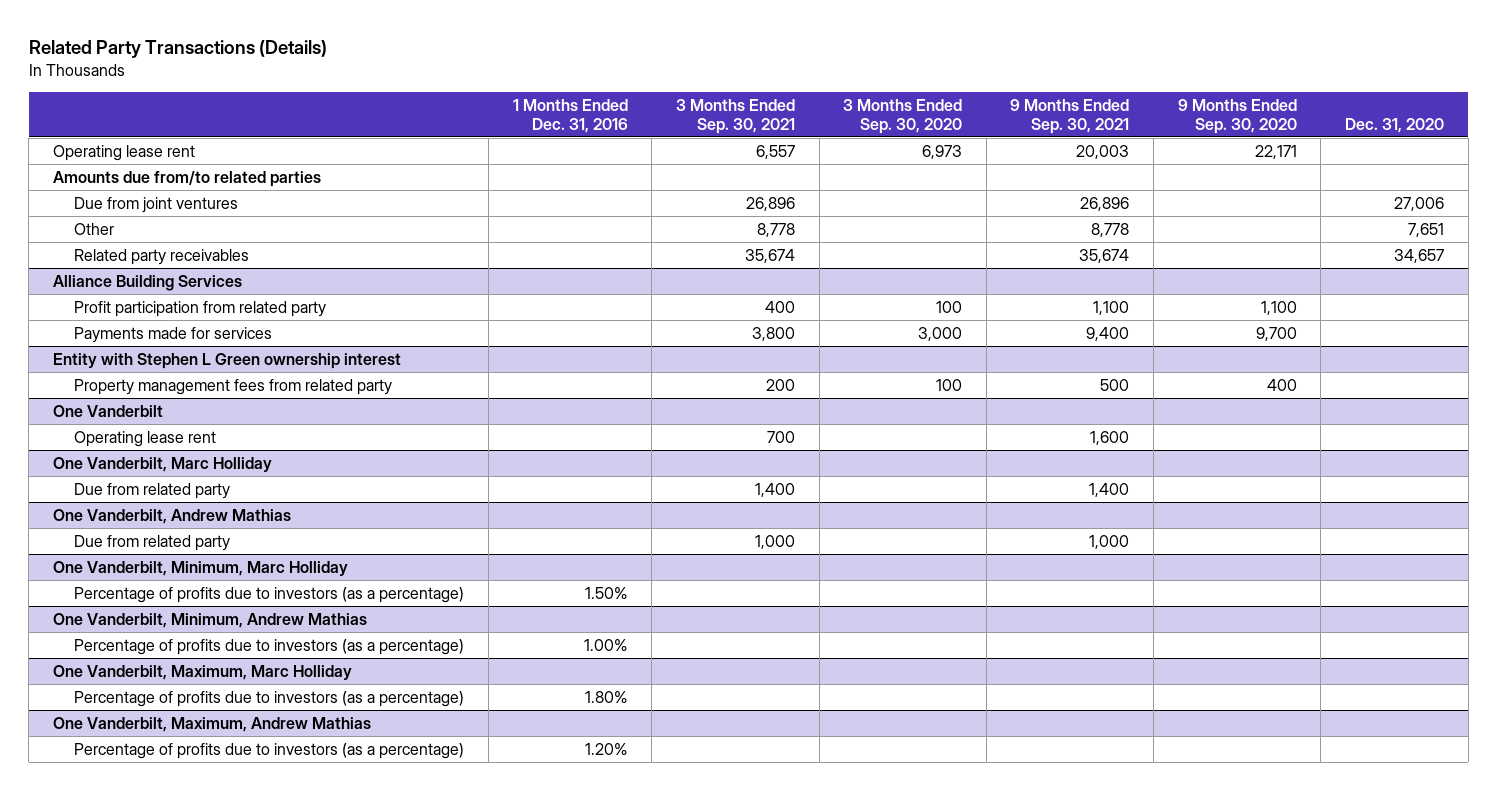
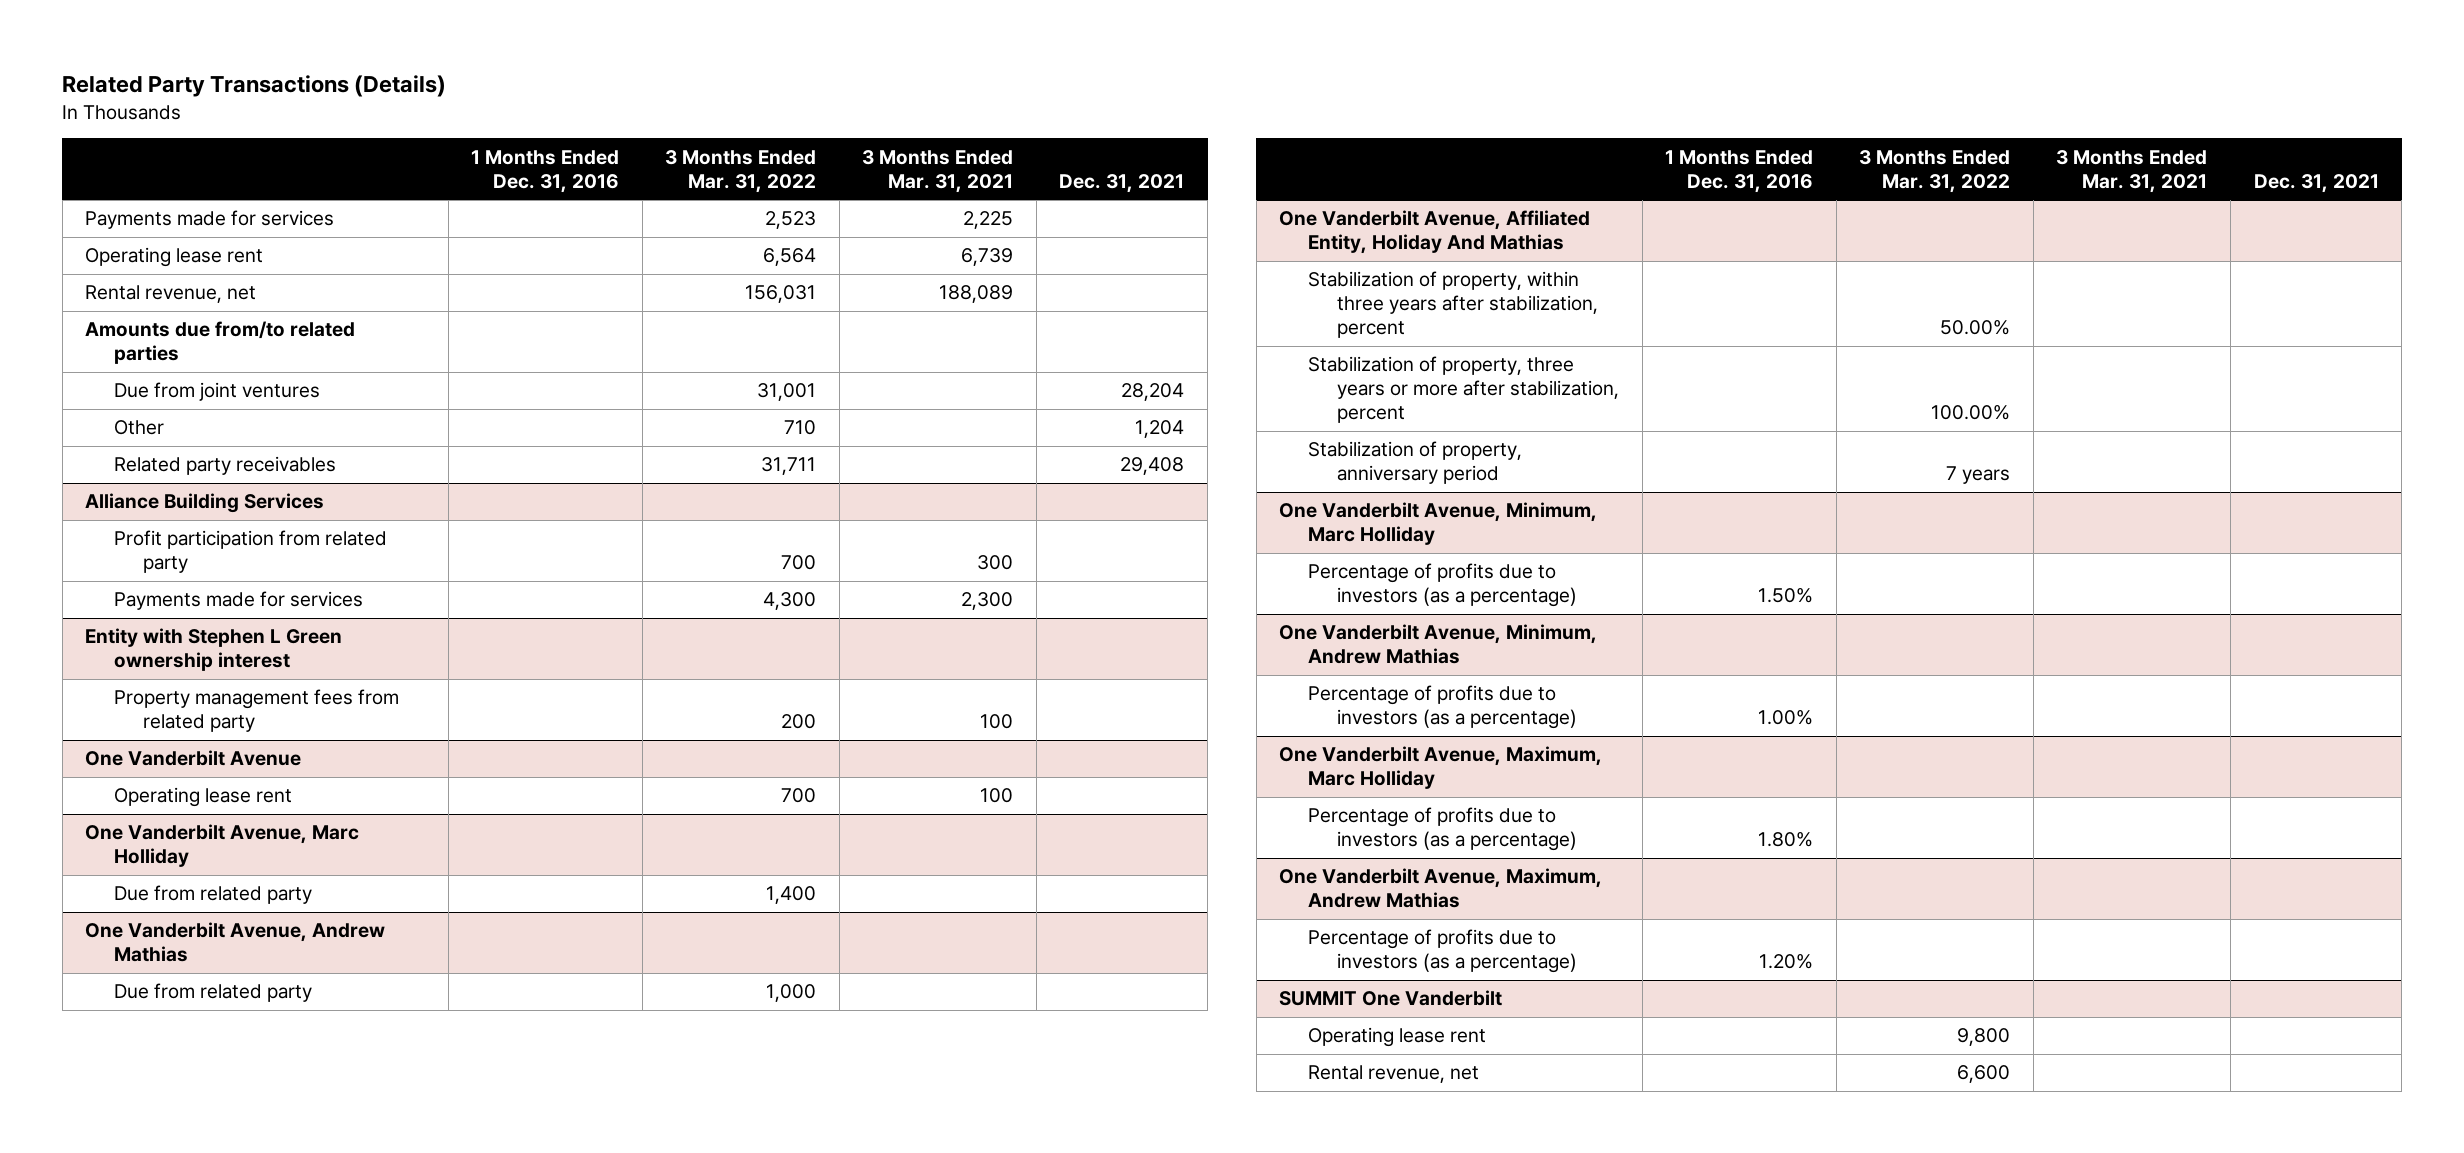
[675,98,795,134] 3 Months Ended Sep. 30, 2021 -> none
[843,98,963,134] 3 Months Ended Sep. 30, 2020 -> none
[1010,98,1130,134] 9 Months Ended Sep. 30, 2021 -> none
[1177,98,1297,134] 9 Months Ended Sep. 30, 2020 -> none
[1344,117,1444,133] Dec. 31, 2020 -> none
none -> [665,149,817,193] 3 Months Ended Mar. 31, 2022
none -> [862,149,1014,193] 3 Months Ended Mar. 31, 2021
none -> [1059,173,1185,193] Dec. 31, 2021
none -> [85,210,335,230] Payments made for services
none -> [85,285,257,304] Rental revenue, net
[52,404,163,417] One Vanderbilt -> [85,750,302,767] One Vanderbilt Avenue
[52,456,272,472] One Vanderbilt, Marc Holliday -> [85,824,360,868] One Vanderbilt Avenue, Marc Holliday
[52,508,291,524] One Vanderbilt, Andrew Mathias -> [85,922,386,963] One Vanderbilt Avenue, Andrew Mathias
none -> [1279,210,1591,255] One Vanderbilt Avenue, Affiliated Entity, Holiday And Mathias
none -> [1308,271,1599,339] Stabilization of property, within three years after stabilization, percent
none -> [1308,356,1620,424] Stabilization of property, three years or more after stabilization, percent
none -> [1308,441,1523,485] Stabilization of property, anniversary period
[52,560,348,576] One Vanderbilt, Minimum, Marc Holliday -> [1279,502,1598,546] One Vanderbilt Avenue, Minimum, Marc Holliday
[52,612,367,628] One Vanderbilt, Minimum, Andrew Mathias -> [1279,624,1598,665] One Vanderbilt Avenue, Minimum, Andrew Mathias
[52,664,352,680] One Vanderbilt, Maximum, Marc Holliday -> [1279,746,1603,790] One Vanderbilt Avenue, Maximum, Marc Holliday
[52,716,371,732] One Vanderbilt, Maximum, Andrew Mathias -> [1279,868,1603,909] One Vanderbilt Avenue, Maximum, Andrew Mathias
none -> [1279,990,1503,1007] SUMMIT One Vanderbilt
none -> [1308,1027,1487,1048] Operating lease rent
none -> [1308,1065,1480,1084] Rental revenue, net

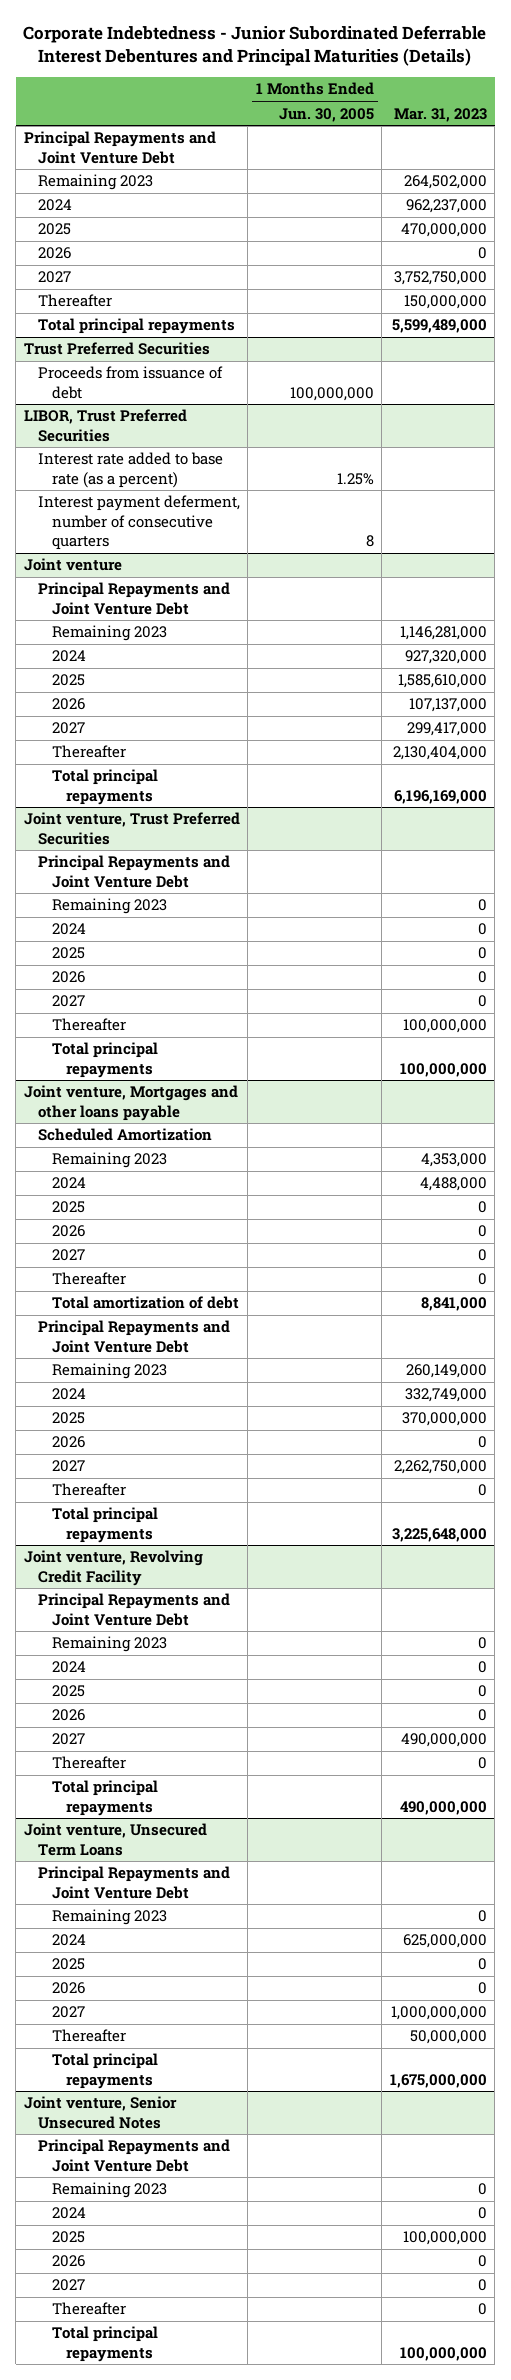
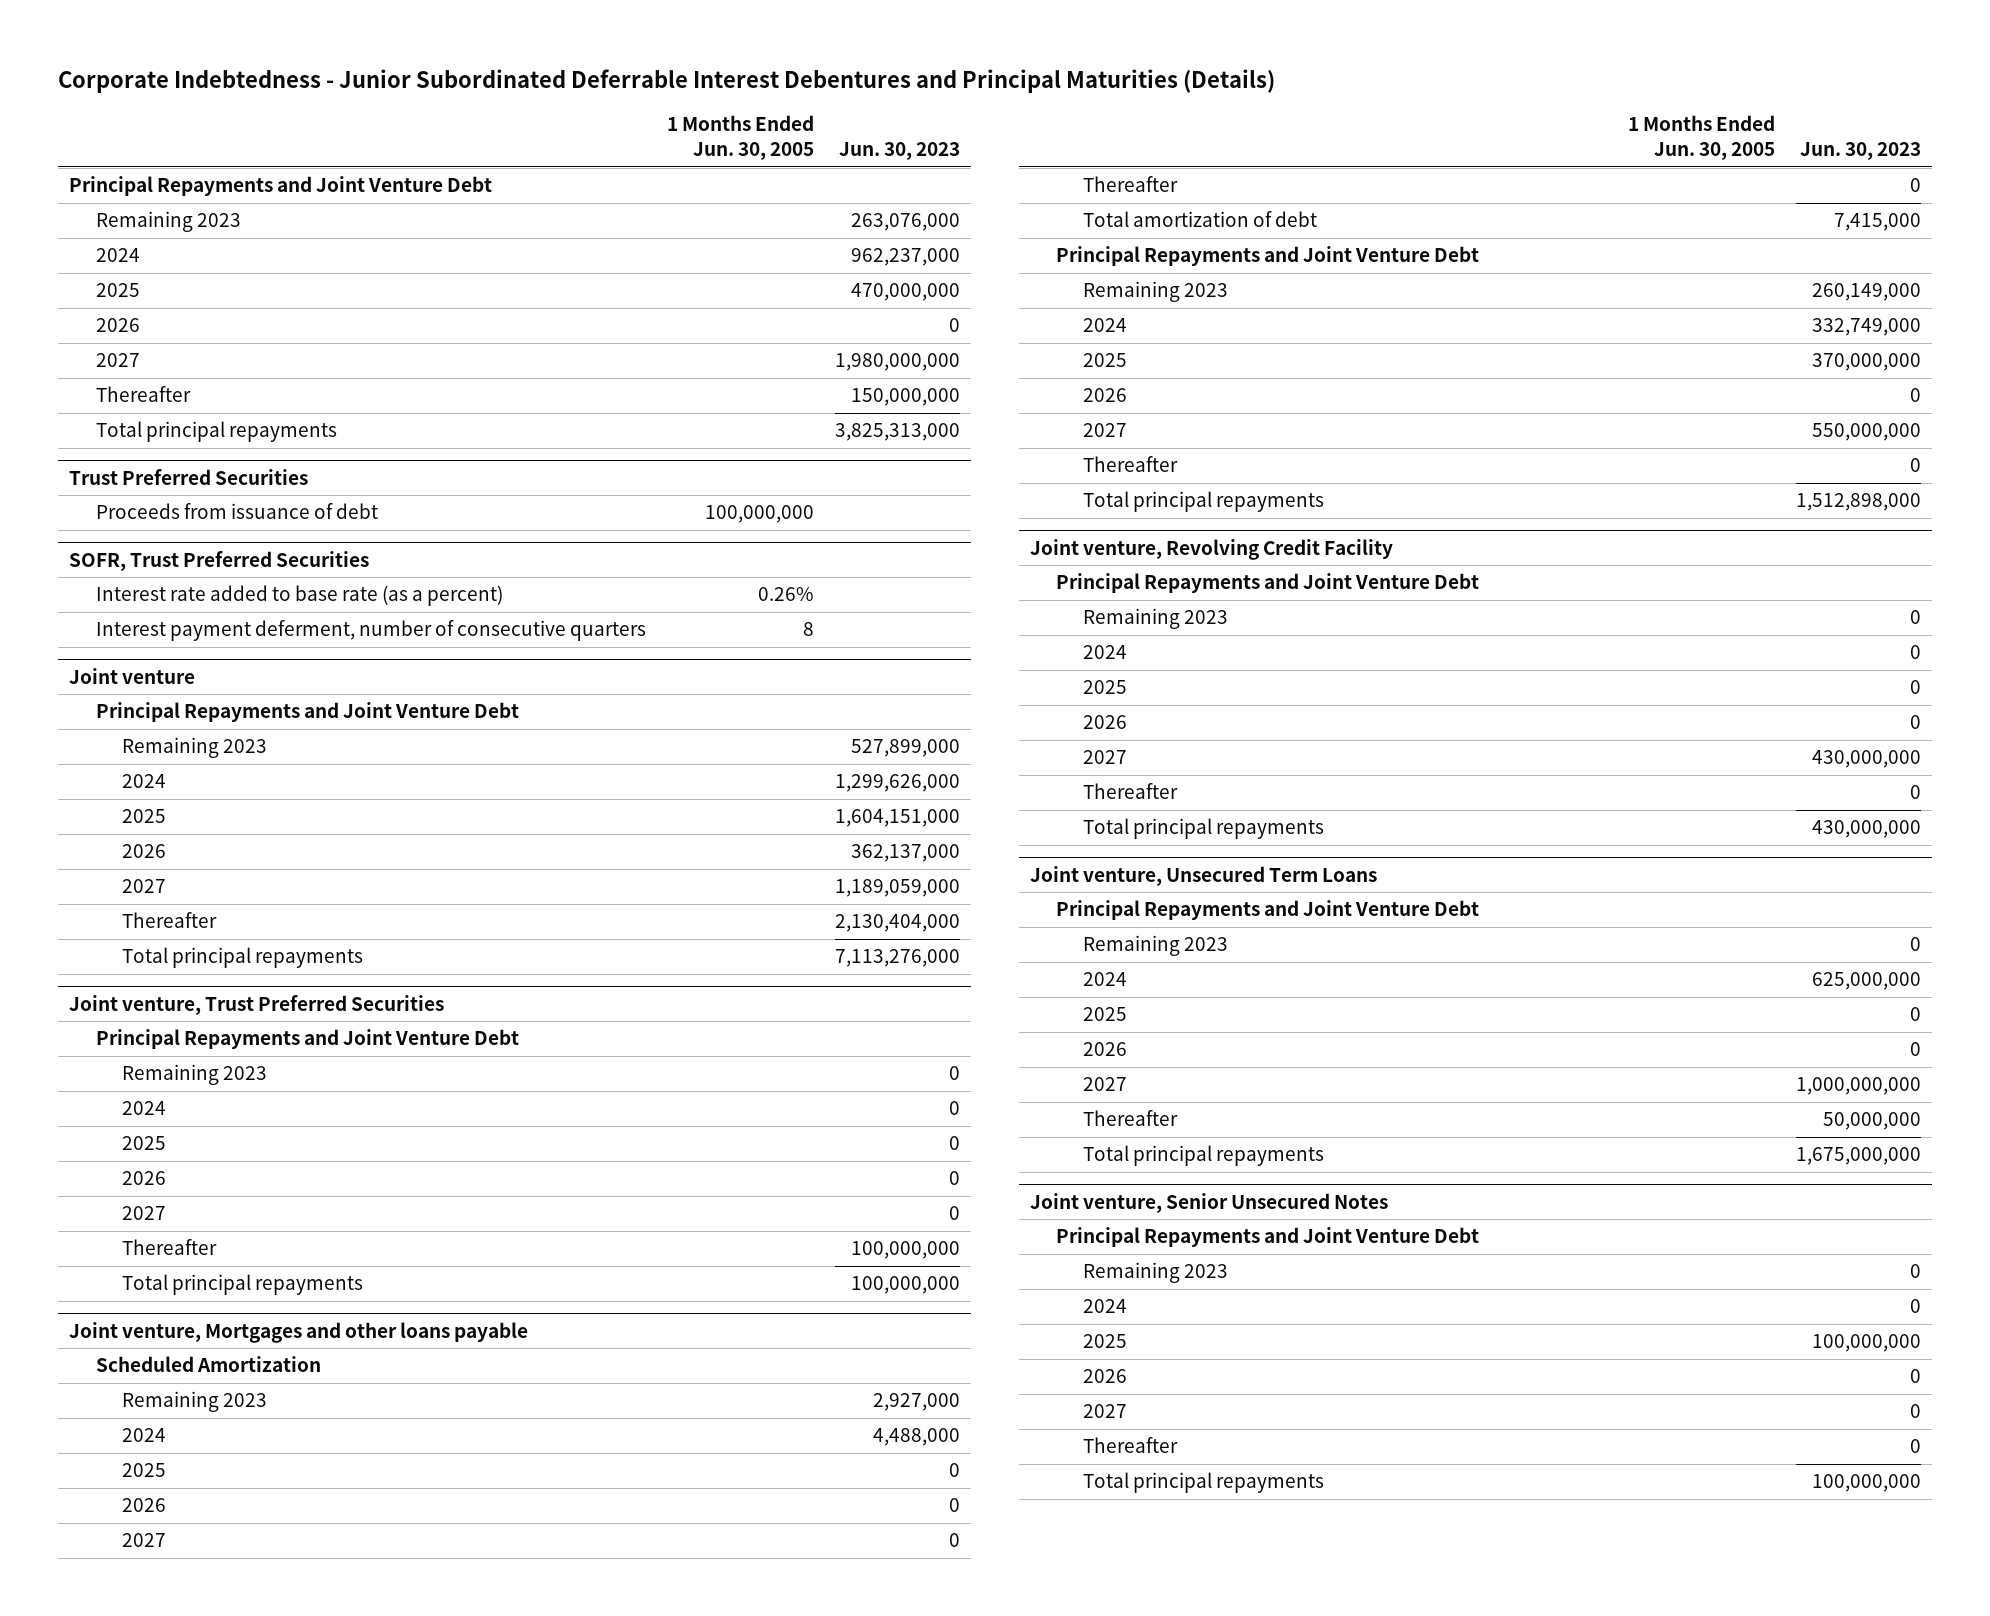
[393,107,487,122] Mar. 31, 2023 -> none
none -> [839,142,961,161] Jun. 30, 2023
[23,409,187,442] LIBOR, Trust Preferred Securities -> [68,550,369,571] SOFR, Trust Preferred Securities
[336,472,374,485] 1.25% -> [757,587,814,602] 0.26%

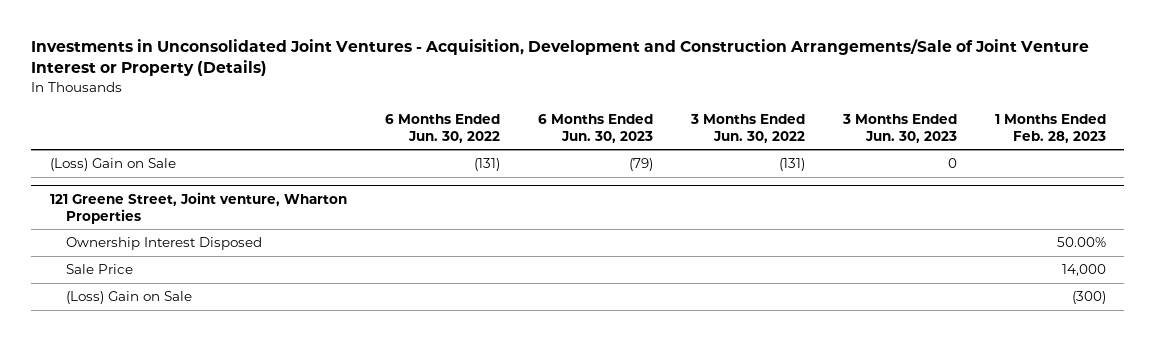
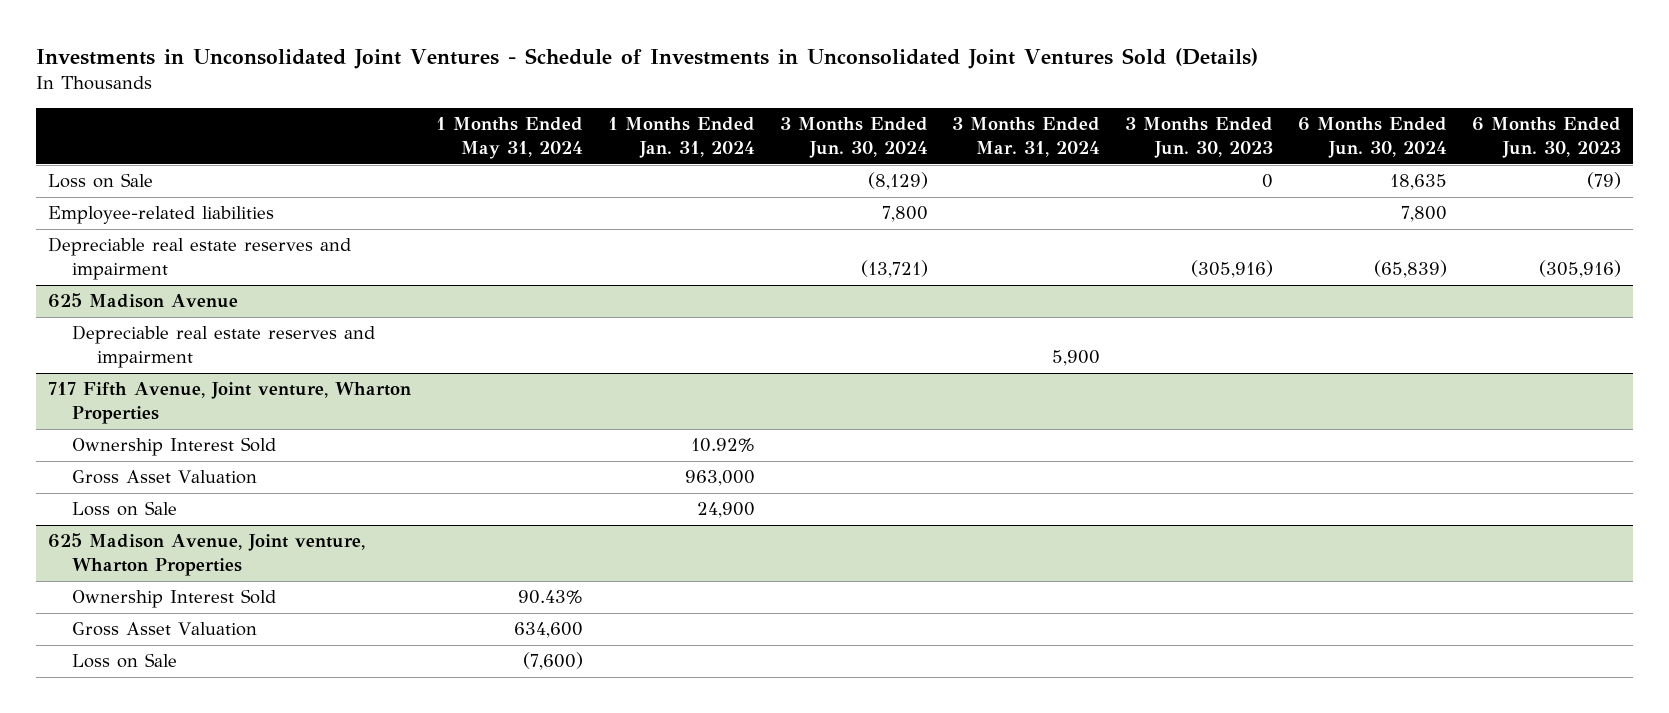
[31,39,1090,77] Investments in Unconsolidated Joint Ventures - Acquisition, Development and Construction Arrangements/Sale of Joint Venture Interest or Property (Details) -> [35,48,1258,70] Investments in Unconsolidated Joint Ventures - Schedule of Investments in Unconsolidated Joint Ventures Sold (Details)
[385,113,501,143] 6 Months Ended Jun. 30, 2022 -> none
[689,113,805,143] 3 Months Ended Jun. 30, 2022 -> none
[994,113,1106,143] 1 Months Ended Feb. 28, 2023 -> none
none -> [435,117,583,160] 1 Months Ended May 31, 2024
none -> [607,117,755,159] 1 Months Ended Jan. 31, 2024
none -> [779,117,928,159] 3 Months Ended Jun. 30, 2024
none -> [952,117,1101,158] 3 Months Ended Mar. 31, 2024
none -> [1298,117,1448,159] 6 Months Ended Jun. 30, 2024
[50,191,348,224] 121 Greene Street, Joint venture, Wharton Properties -> none
[66,237,263,251] Ownership Interest Disposed -> none
[66,264,134,275] Sale Price -> none
[66,291,193,305] (Loss) Gain on Sale -> none
[50,158,177,172] (Loss) Gain on Sale -> [48,173,154,189] Loss on Sale
none -> [48,206,275,225] Employee-related liabilities
none -> [48,237,352,281] Depreciable real estate reserves and impairment
none -> [48,293,239,309] 625 Madison Avenue
none -> [72,325,376,369] Depreciable real estate reserves and impairment
none -> [48,382,412,425] 717 Fifth Avenue, Joint venture, Wharton Properties
none -> [72,437,277,457] Ownership Interest Sold
none -> [72,470,258,485] Gross Asset Valuation
none -> [72,501,178,517] Loss on Sale
none -> [48,533,366,577] 625 Madison Avenue, Joint venture, Wharton Properties
none -> [72,589,277,609] Ownership Interest Sold
none -> [72,622,258,637] Gross Asset Valuation
none -> [72,653,178,669] Loss on Sale

